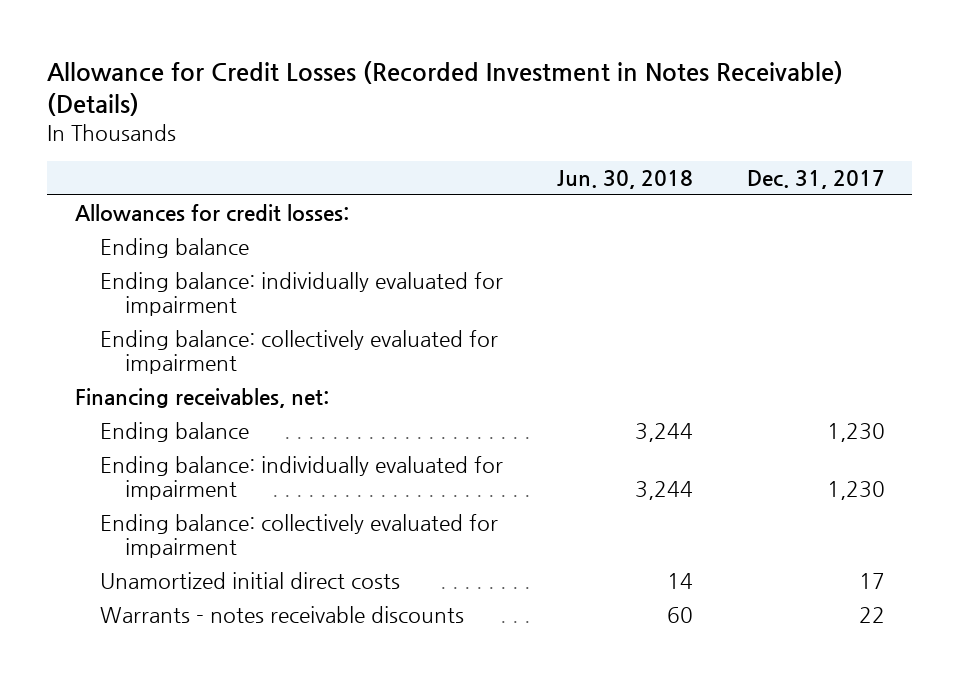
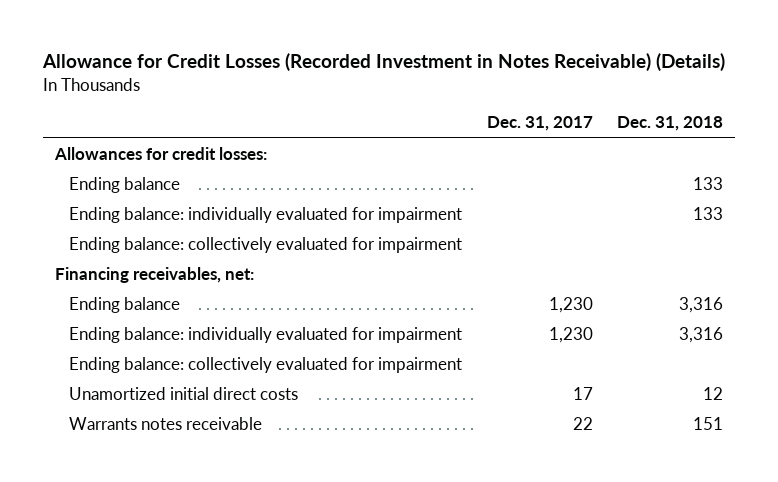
[556,169,693,189] Jun. 30, 2018 -> none
none -> [617,116,724,132] Dec. 31, 2018
[99,606,464,624] Warrants - notes receivable discounts -> [68,417,262,431] Warrants notes receivable

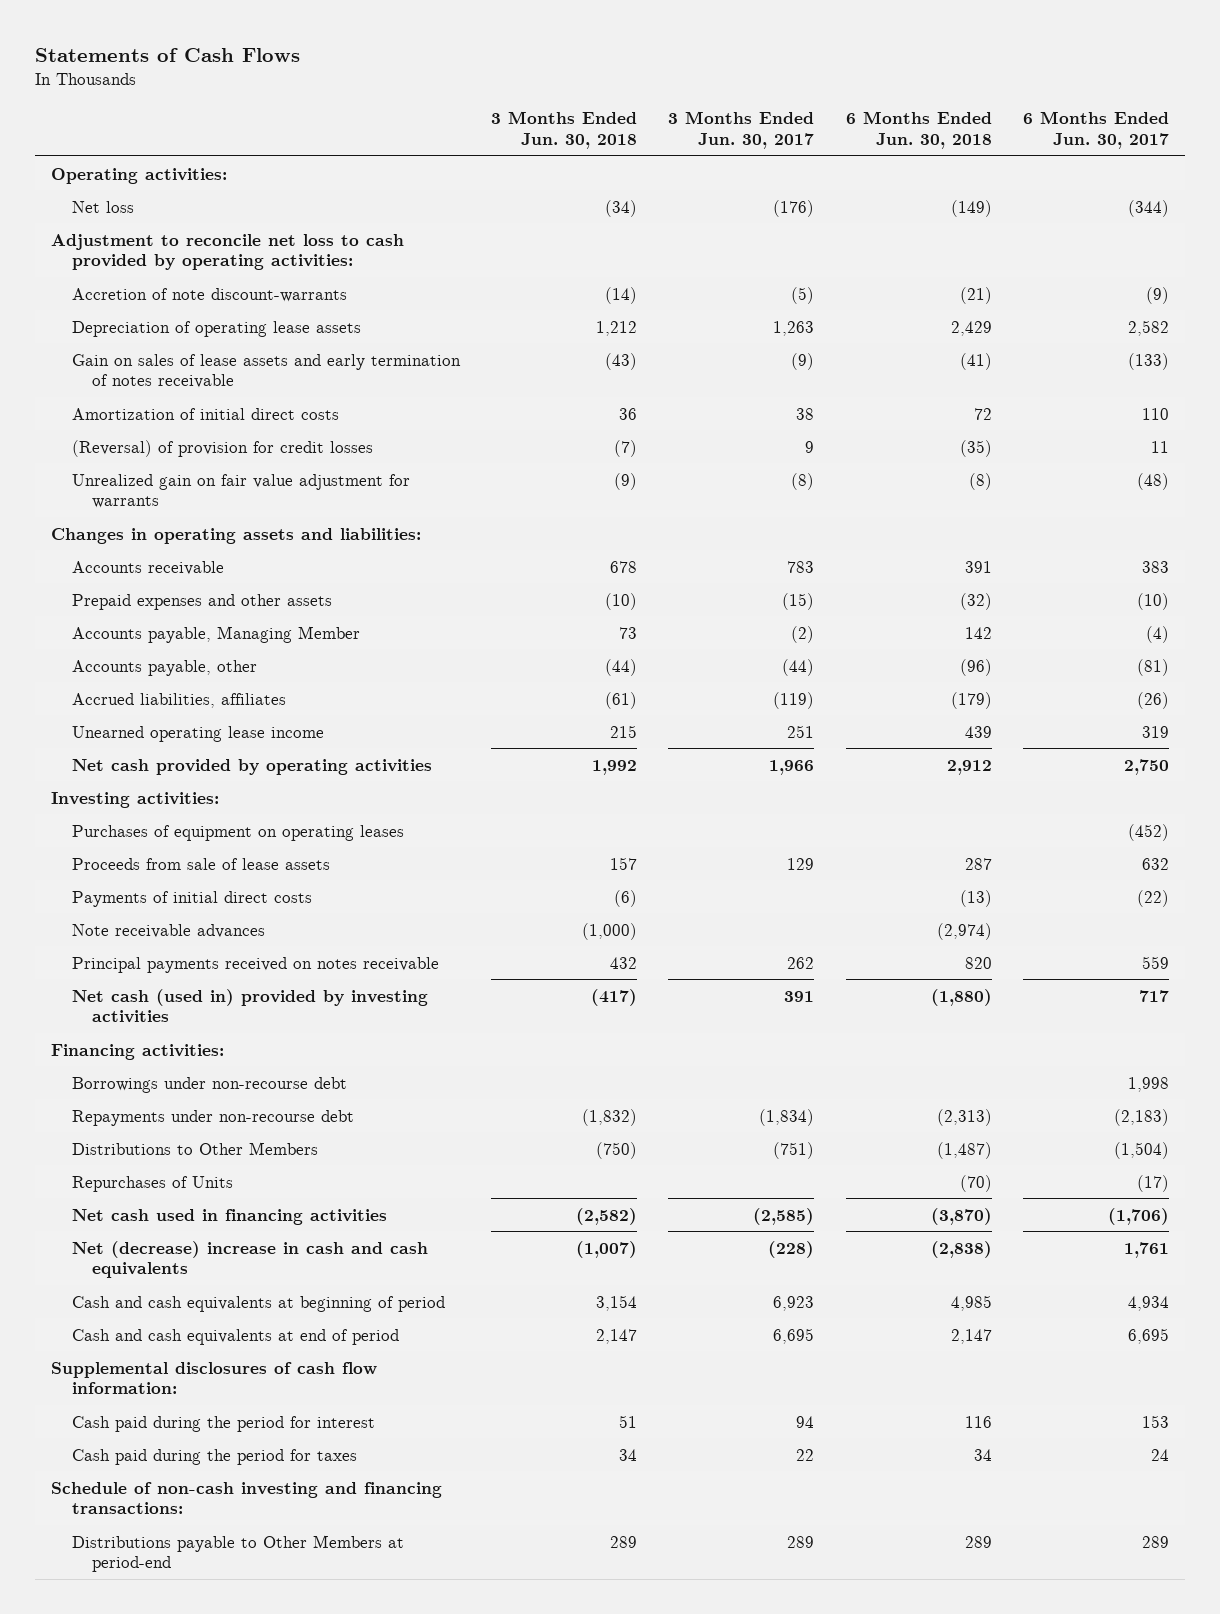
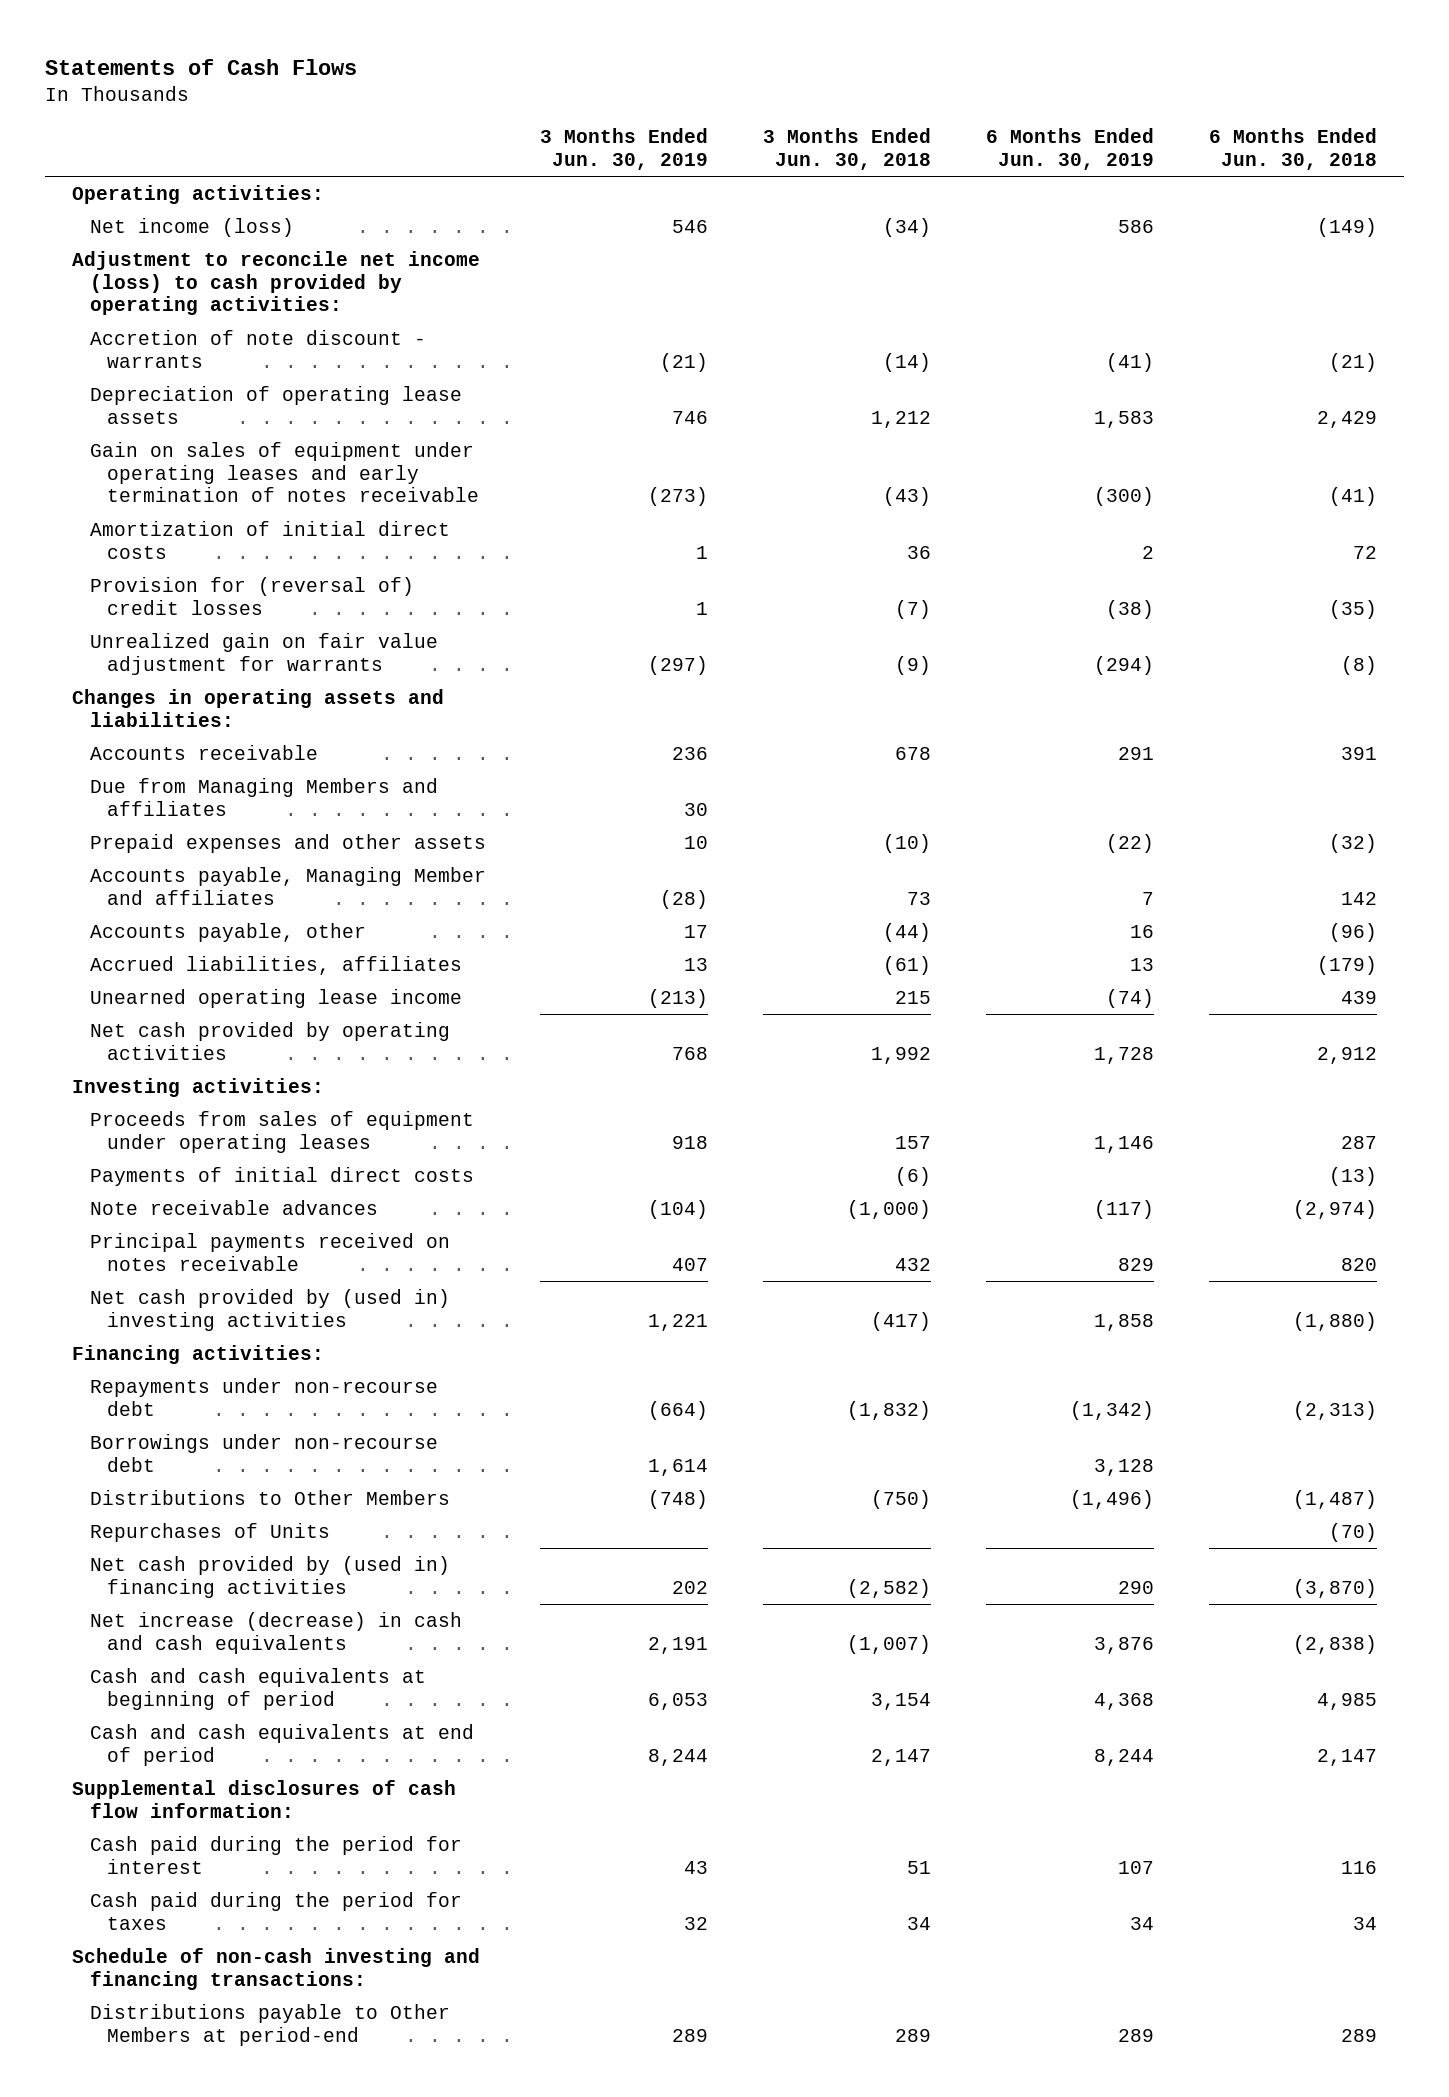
[668,111,815,149] 3 Months Ended Jun. 30, 2017 -> none
[1023,111,1170,149] 6 Months Ended Jun. 30, 2017 -> none
none -> [540,128,709,171] 3 Months Ended Jun. 30, 2019
none -> [986,128,1155,171] 6 Months Ended Jun. 30, 2019
[71,200,134,213] Net loss -> [89,217,294,237] Net income (loss)
[51,233,405,270] Adjustment to reconcile net loss to cash provided by operating activities: -> [72,250,481,316] Adjustment to reconcile net income (loss) to cash provided by operating activities:
[71,287,347,302] Accretion of note discount-warrants -> [89,329,426,368] Accretion of note discount - warrants
[71,353,461,388] Gain on sales of lease assets and early termination of notes receivable -> [89,441,479,503] Gain on sales of equipment under operating leases and early termination of notes receivable
[71,439,373,457] (Reversal) of provision for credit losses -> [89,576,414,615] Provision for (reversal of) credit losses
none -> [89,777,438,816] Due from Managing Members and affiliates
[71,625,360,643] Accounts payable, Managing Member -> [89,866,486,905] Accounts payable, Managing Member and affiliates
[71,824,404,841] Purchases of equipment on operating leases -> none
[71,857,330,870] Proceeds from sale of lease assets -> [89,1110,474,1153] Proceeds from sales of equipment under operating leases
[71,988,428,1023] Net cash (used in) provided by investing activities -> [89,1288,450,1331] Net cash provided by (used in) investing activities
[71,1076,347,1093] Borrowings under non-recourse debt -> [89,1433,438,1472] Borrowings under non-recourse debt
[71,1208,387,1225] Net cash used in financing activities -> [89,1555,450,1598] Net cash provided by (used in) financing activities
[71,1240,428,1278] Net (decrease) increase in cash and cash equivalents -> [89,1611,462,1654] Net increase (decrease) in cash and cash equivalents

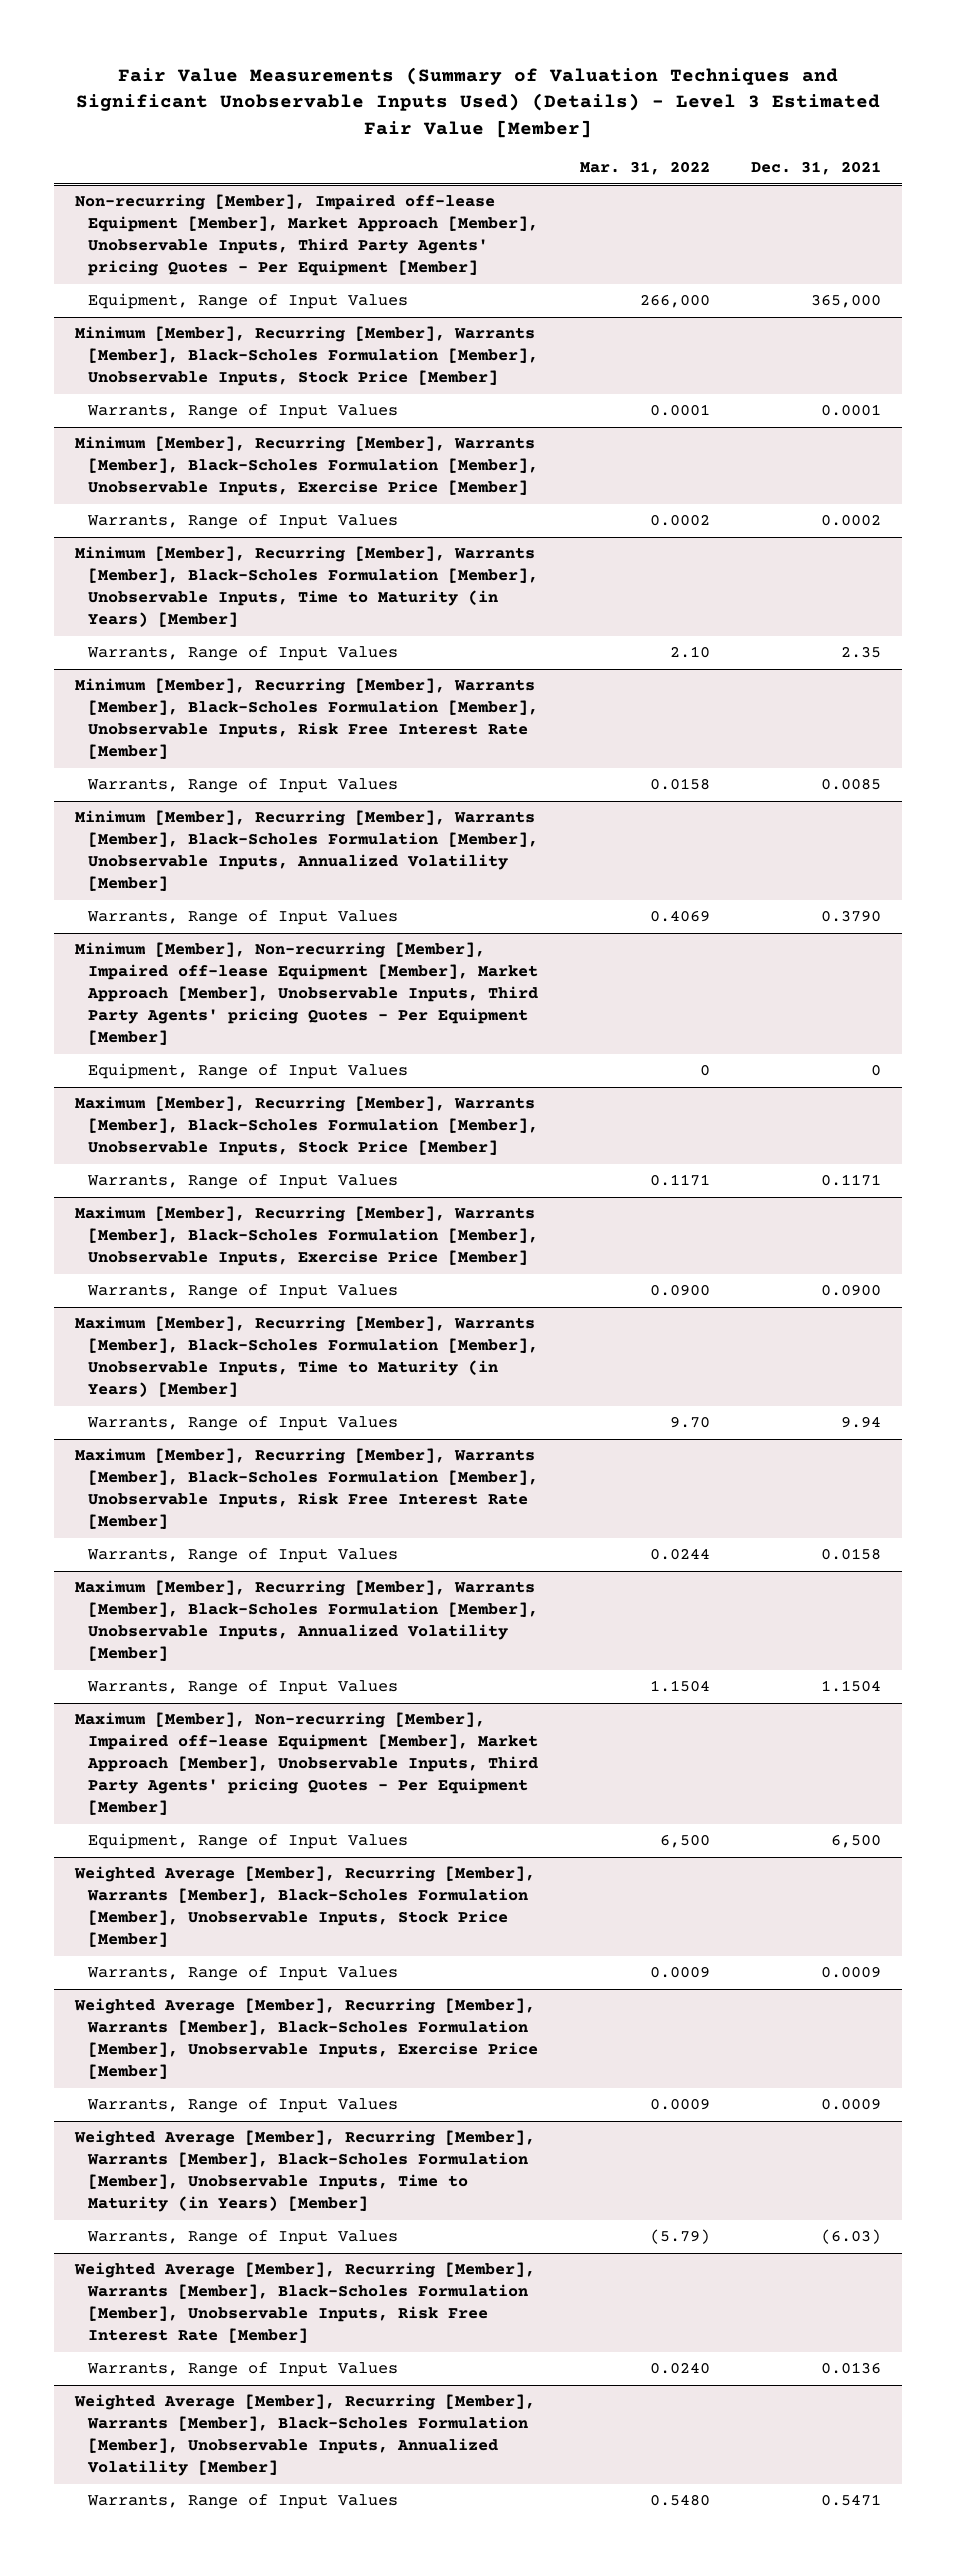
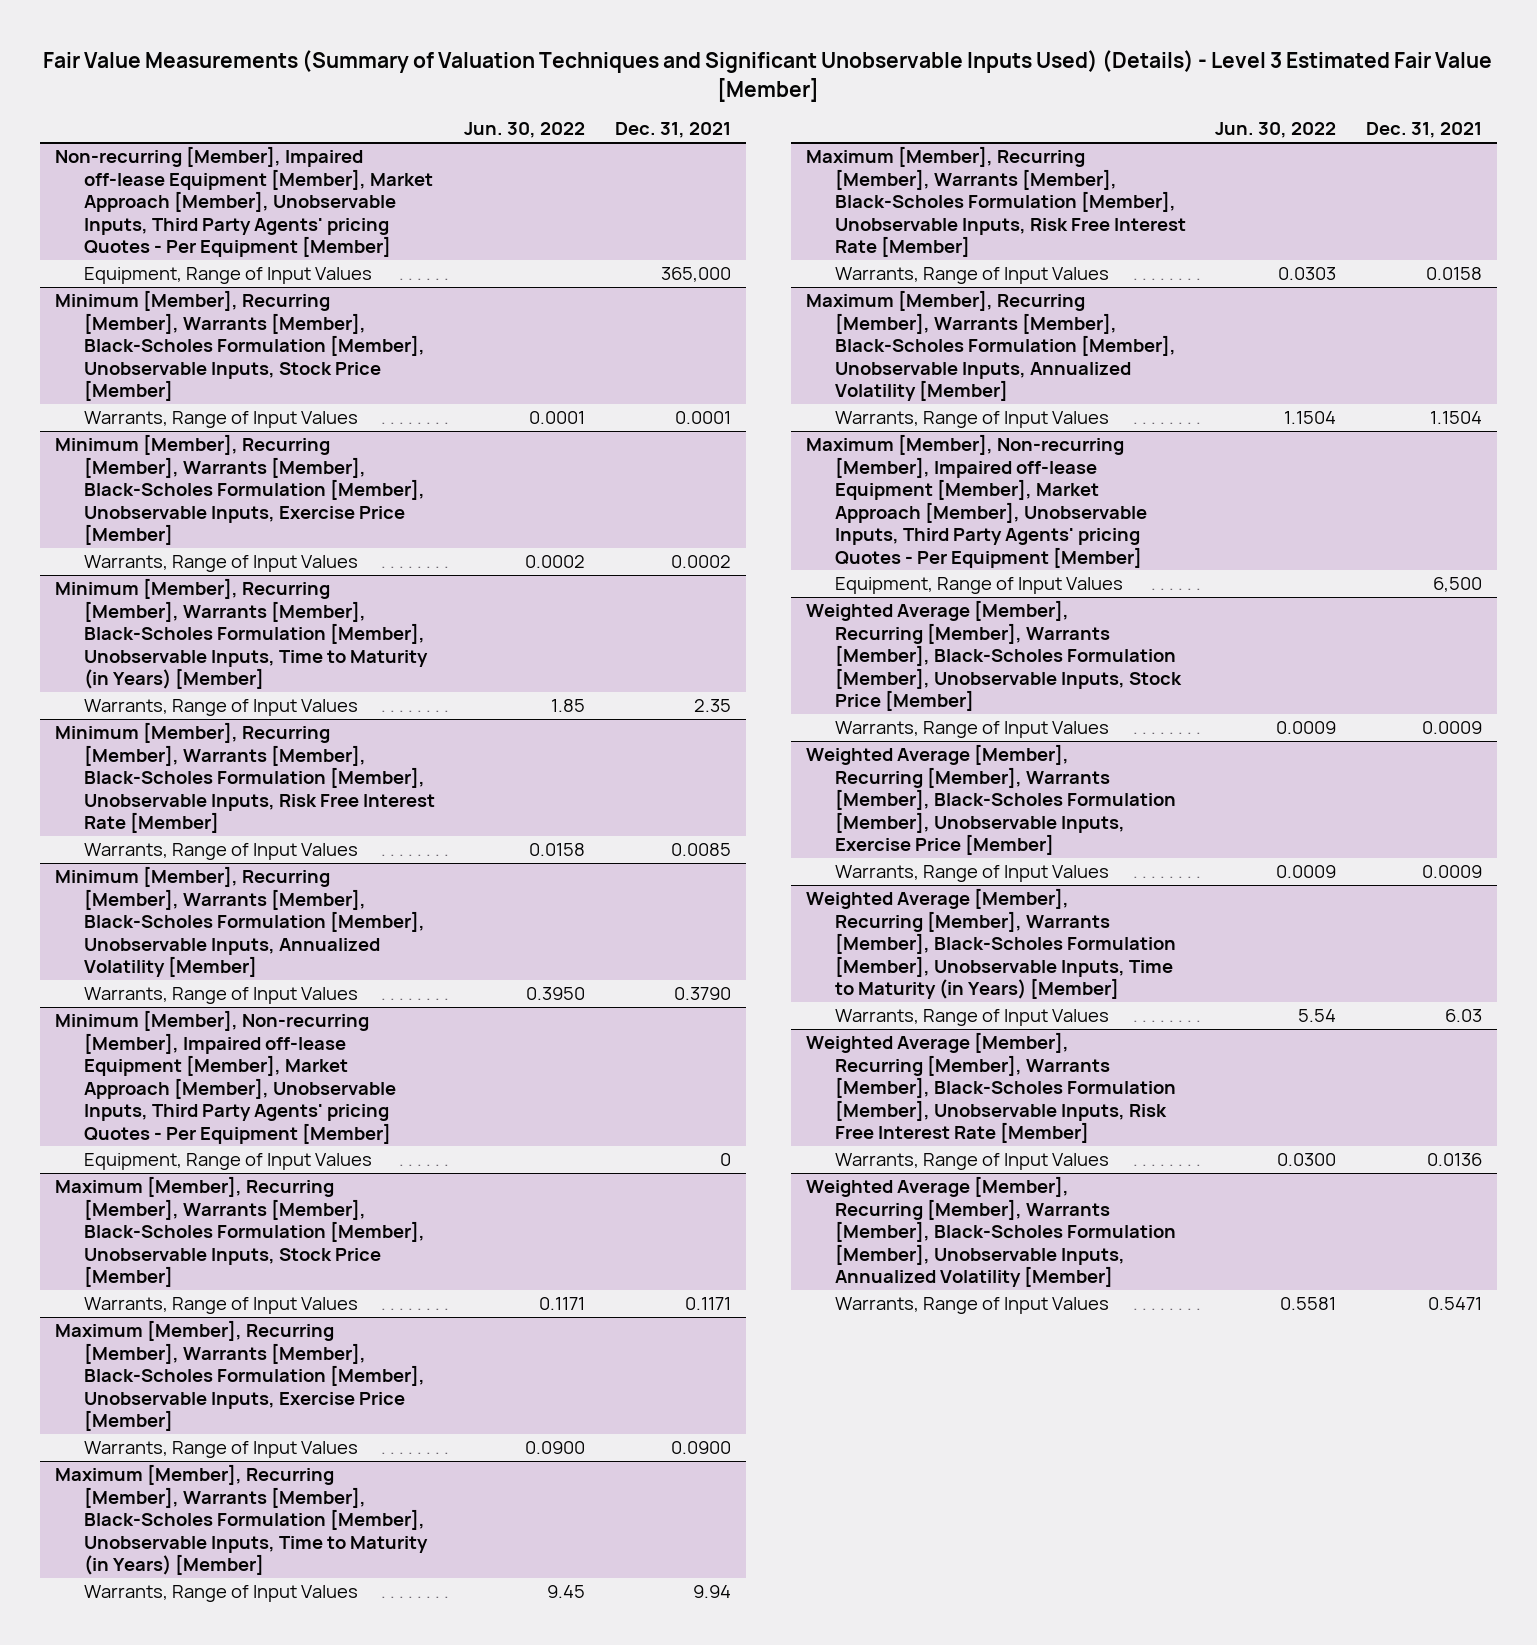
[579,161,710,176] Mar. 31, 2022 -> none
none -> [464,122,586,139] Jun. 30, 2022
[821,2229,882,2245] (6.03) -> [1445,1009,1483,1023] 6.03

